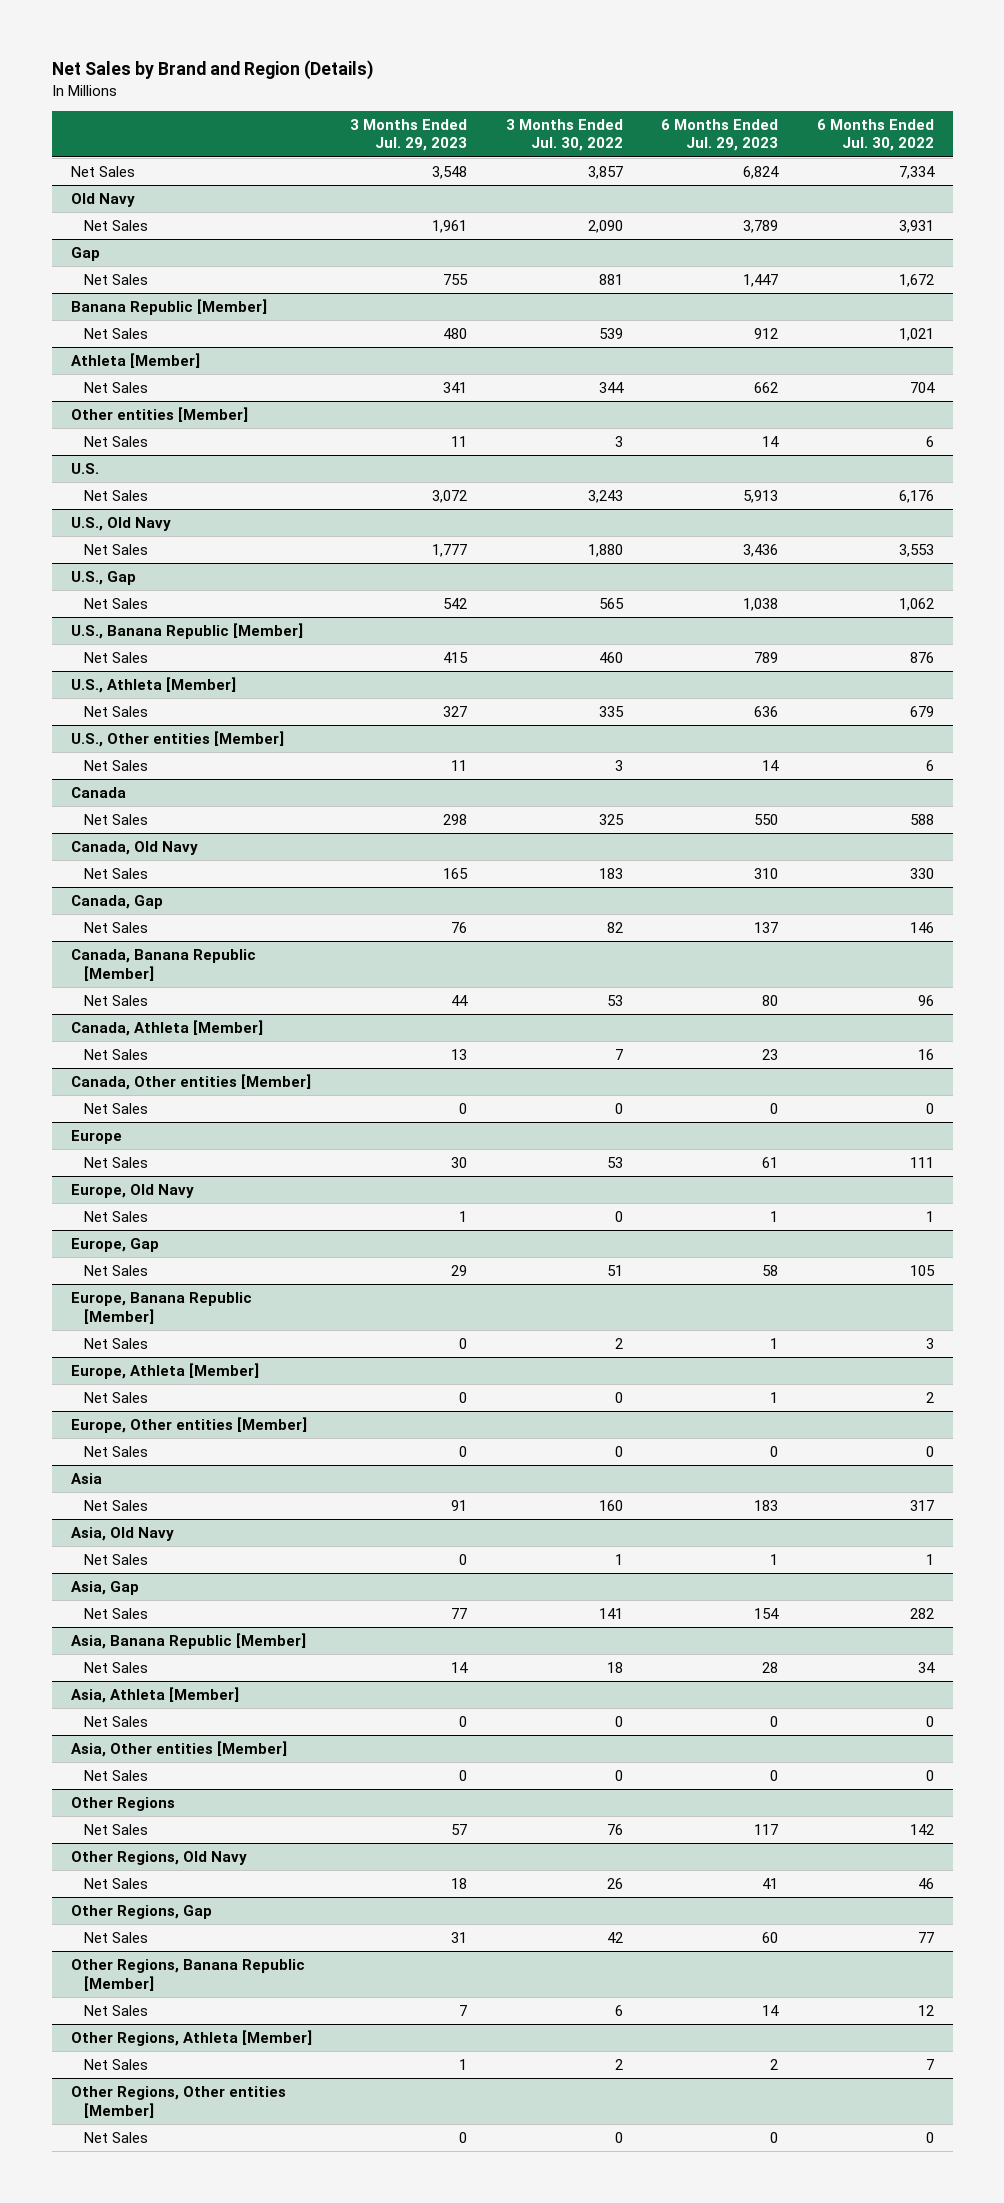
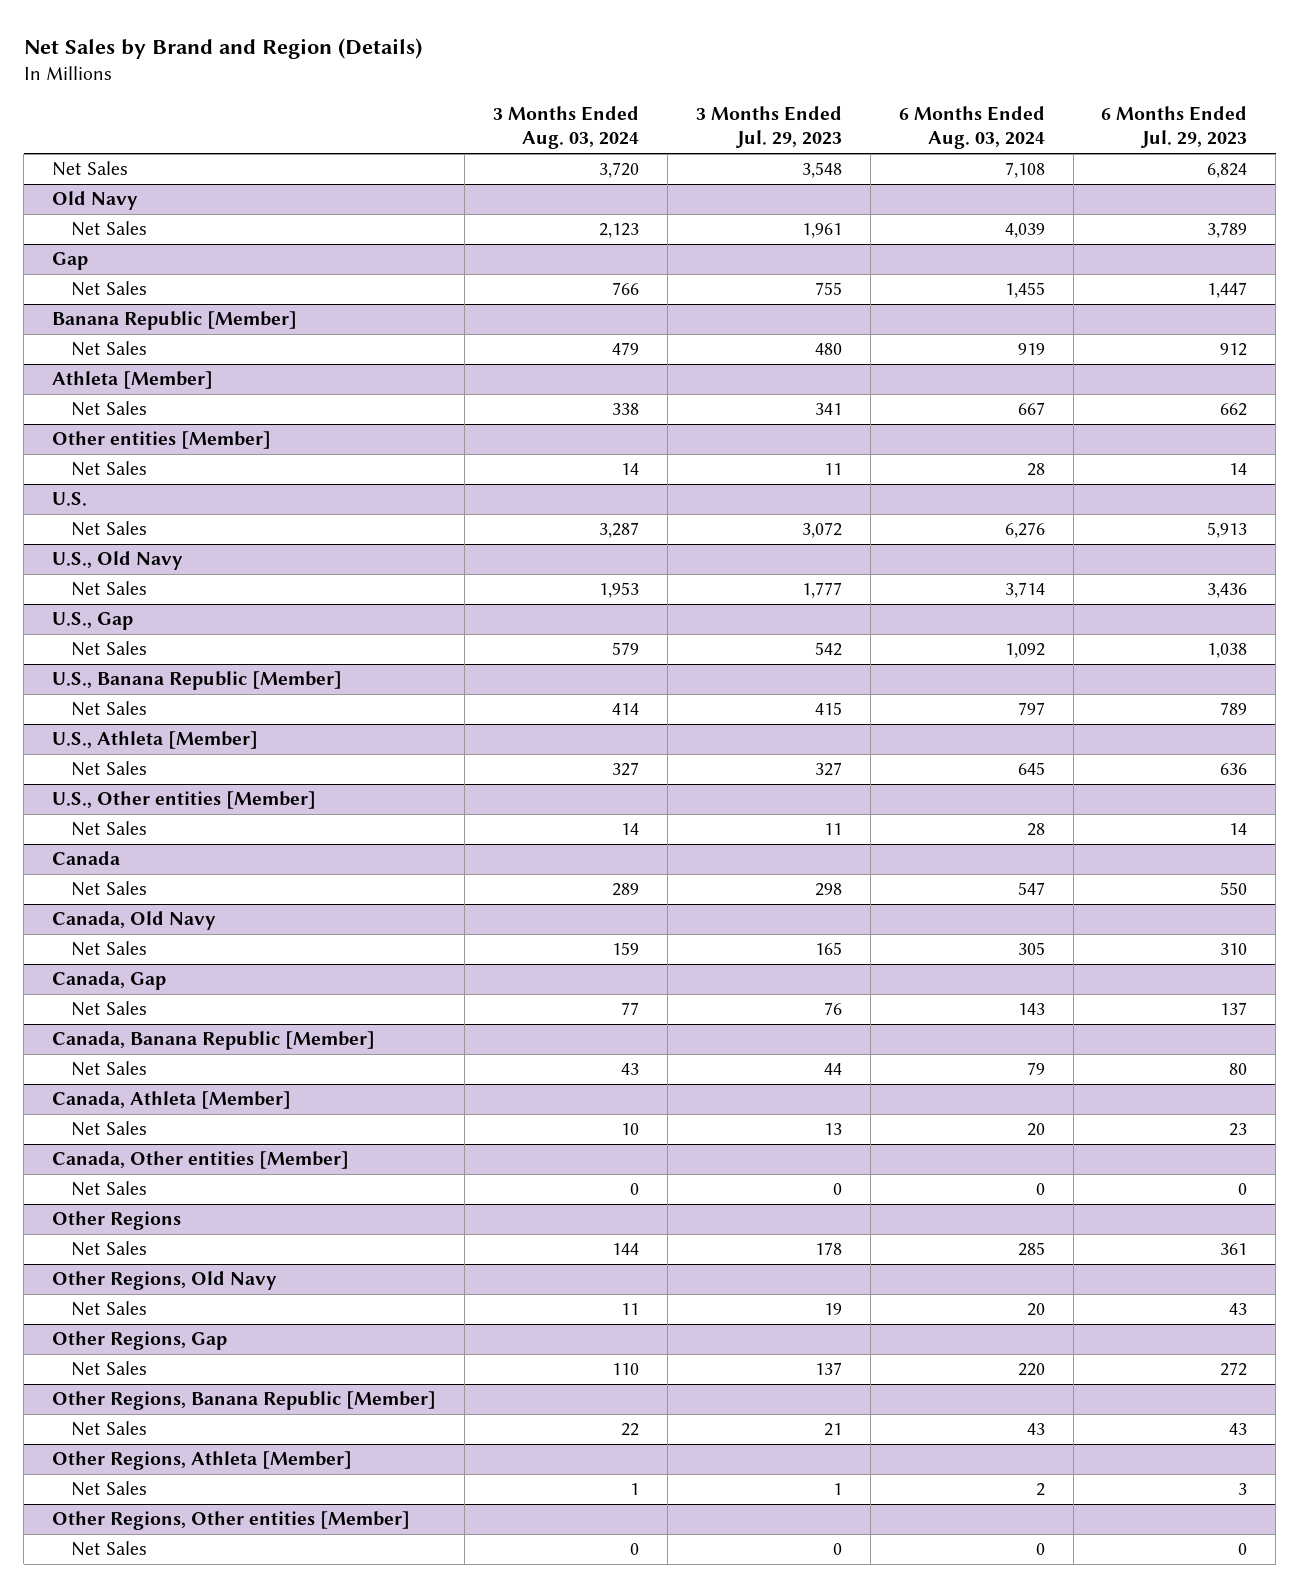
[505,118,623,152] 3 Months Ended Jul. 30, 2022 -> none
[816,118,934,152] 6 Months Ended Jul. 30, 2022 -> none
none -> [492,106,639,150] 3 Months Ended Aug. 03, 2024
none -> [898,106,1045,150] 6 Months Ended Aug. 03, 2024
[70,1130,122,1145] Europe -> none
[84,1157,149,1169] Net Sales -> none
[70,1184,194,1199] Europe, Old Navy -> none
[84,1211,149,1223] Net Sales -> none
[70,1238,159,1253] Europe, Gap -> none
[84,1265,149,1277] Net Sales -> none
[70,1292,252,1324] Europe, Banana Republic [Member] -> none
[84,1338,149,1350] Net Sales -> none
[70,1363,259,1380] Europe, Athleta [Member] -> none
[84,1392,149,1404] Net Sales -> none
[70,1417,307,1434] Europe, Other entities [Member] -> none
[84,1446,149,1458] Net Sales -> none
[70,1473,102,1485] Asia -> none
[84,1500,149,1512] Net Sales -> none
[70,1527,174,1542] Asia, Old Navy -> none
[84,1554,149,1566] Net Sales -> none
[70,1581,139,1596] Asia, Gap -> none
[84,1608,149,1620] Net Sales -> none
[70,1633,306,1650] Asia, Banana Republic [Member] -> none
[84,1662,149,1674] Net Sales -> none
[70,1687,239,1704] Asia, Athleta [Member] -> none
[84,1716,149,1728] Net Sales -> none
[70,1741,287,1758] Asia, Other entities [Member] -> none
[84,1770,149,1782] Net Sales -> none
[451,1824,468,1836] 57 -> [814,1242,842,1256] 178
[754,1824,779,1836] 117 -> [1220,1243,1248,1256] 361
[451,1878,468,1890] 18 -> [823,1303,842,1316] 19
[762,1878,779,1890] 41 -> [1229,1303,1248,1316] 43
[451,1932,468,1944] 31 -> [814,1362,842,1376] 137
[762,1932,779,1944] 60 -> [1220,1362,1248,1377] 272
[459,2005,468,2017] 7 -> [823,1423,842,1437] 21
[762,2005,780,2017] 14 -> [1229,1423,1248,1436] 43
[770,2059,779,2071] 2 -> [1238,1483,1248,1496] 3

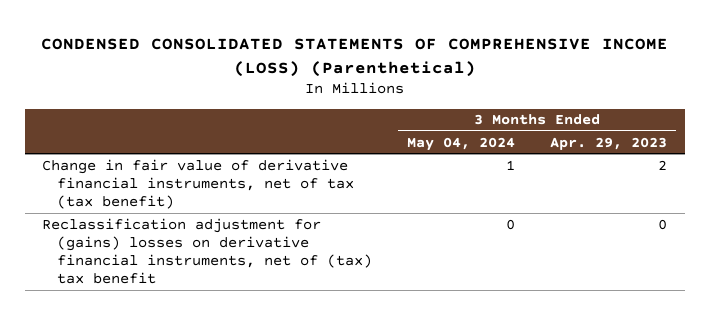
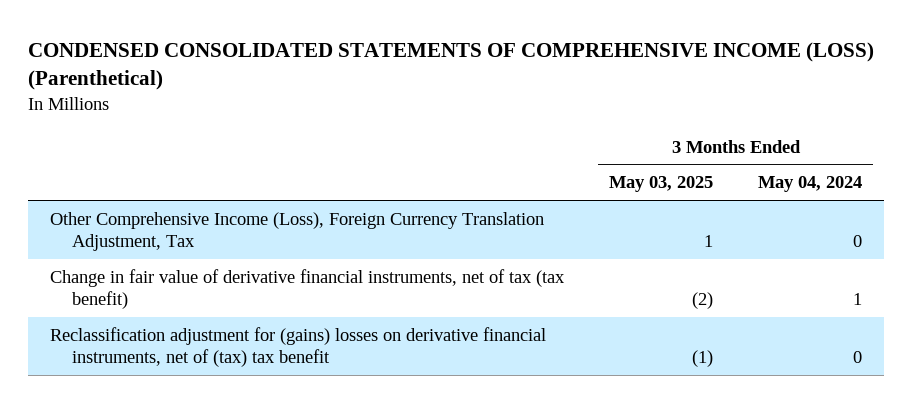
[550,136,668,150] Apr. 29, 2023 -> none
none -> [609,176,714,193] May 03, 2025
none -> [50,211,545,251] Other Comprehensive Income (Loss), Foreign Currency Translation Adjustment, Tax

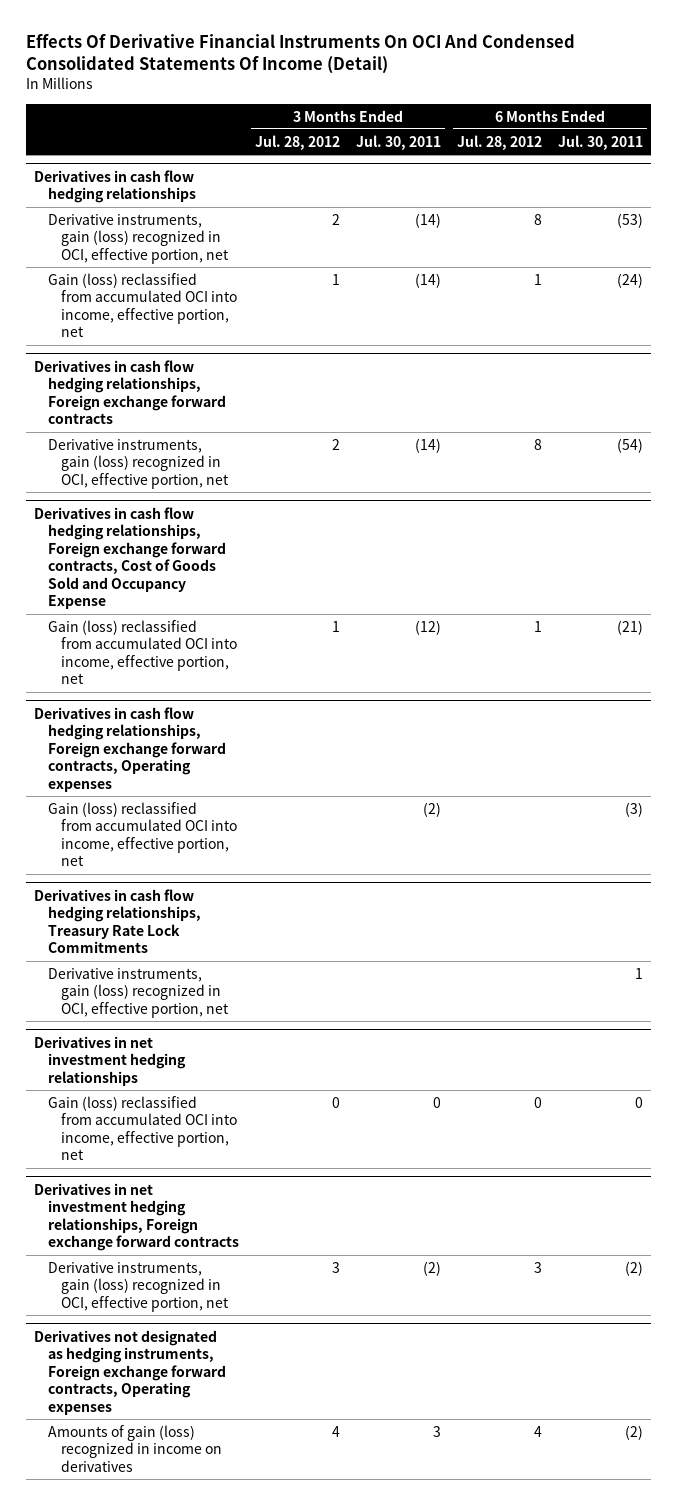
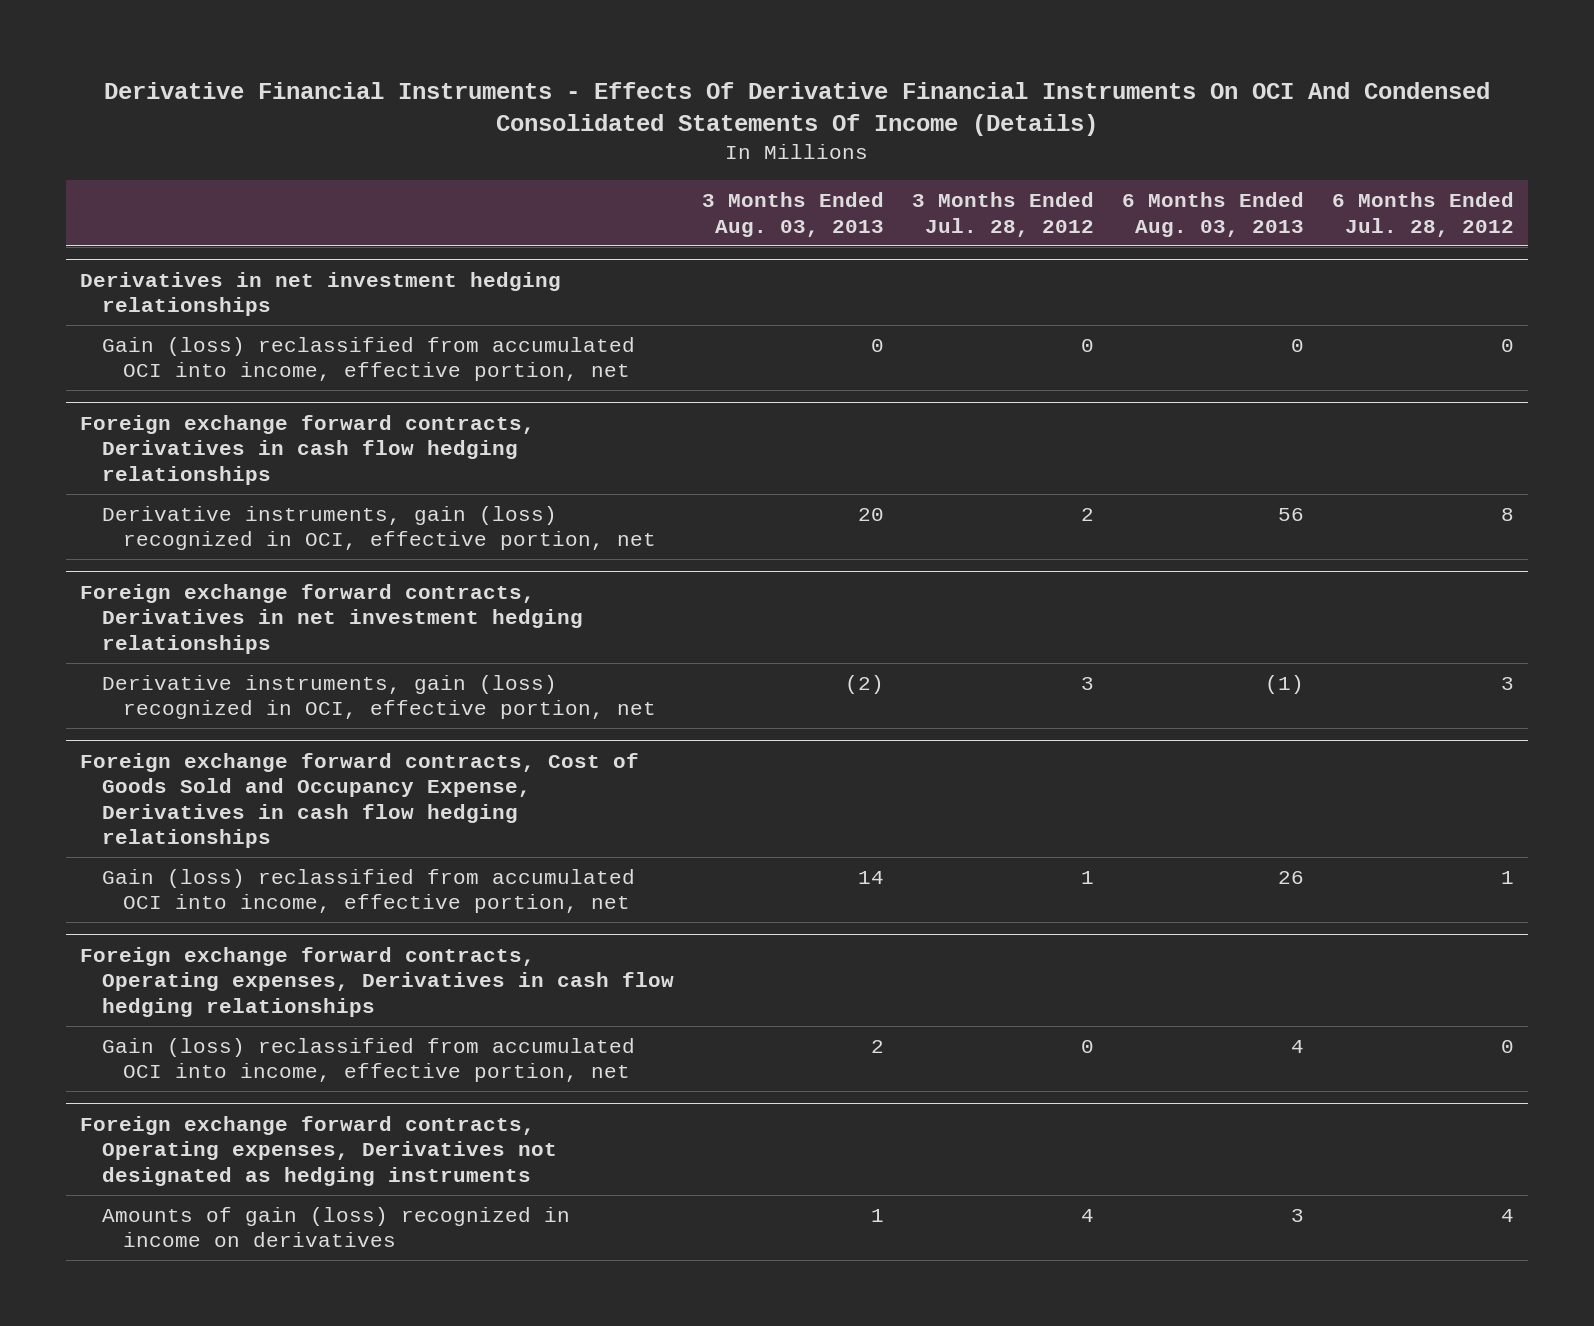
[26,34,576,75] Effects Of Derivative Financial Instruments On OCI And Condensed Consolidated Statements Of Income (Detail) -> [103,81,1490,136] Derivative Financial Instruments - Effects Of Derivative Financial Instruments On OCI And Condensed Consolidated Statements Of Income (Details)
[355,134,441,150] Jul. 30, 2011 -> none
[558,134,644,150] Jul. 30, 2011 -> none
none -> [701,191,884,237] 3 Months Ended Aug. 03, 2013
none -> [1121,191,1304,237] 6 Months Ended Aug. 03, 2013
[34,169,196,204] Derivatives in cash flow hedging relationships -> none
[47,213,230,264] Derivative instruments, gain (loss) recognized in OCI, effective portion, net -> none
[47,272,238,338] Gain (loss) reclassified from accumulated OCI into income, effective portion, net -> none
[34,359,226,425] Derivatives in cash flow hedging relationships, Foreign exchange forward contracts -> none
[47,438,230,489] Derivative instruments, gain (loss) recognized in OCI, effective portion, net -> none
[34,506,226,610] Derivatives in cash flow hedging relationships, Foreign exchange forward contracts, Cost of Goods Sold and Occupancy Expense -> none
[47,619,238,685] Gain (loss) reclassified from accumulated OCI into income, effective portion, net -> none
[34,706,226,792] Derivatives in cash flow hedging relationships, Foreign exchange forward contracts, Operating expenses -> none
[47,801,238,867] Gain (loss) reclassified from accumulated OCI into income, effective portion, net -> none
[34,888,201,954] Derivatives in cash flow hedging relationships, Treasury Rate Lock Commitments -> none
[47,967,230,1018] Derivative instruments, gain (loss) recognized in OCI, effective portion, net -> none
none -> [80,414,536,485] Foreign exchange forward contracts, Derivatives in cash flow hedging relationships
none -> [101,505,657,551] Derivative instruments, gain (loss) recognized in OCI, effective portion, net
[34,1182,239,1252] Derivatives in net investment hedging relationships, Foreign exchange forward contracts -> [80,583,583,654] Foreign exchange forward contracts, Derivatives in net investment hedging relationships
none -> [80,752,640,849] Foreign exchange forward contracts, Cost of Goods Sold and Occupancy Expense, Derivatives in cash flow hedging relationships
none -> [101,868,635,914] Gain (loss) reclassified from accumulated OCI into income, effective portion, net
none -> [80,946,674,1017] Foreign exchange forward contracts, Operating expenses, Derivatives in cash flow hedging relationships
none -> [101,1037,635,1083] Gain (loss) reclassified from accumulated OCI into income, effective portion, net
[34,1329,226,1415] Derivatives not designated as hedging instruments, Foreign exchange forward contracts, Operating expenses -> [80,1115,557,1186] Foreign exchange forward contracts, Operating expenses, Derivatives not designated as hedging instruments

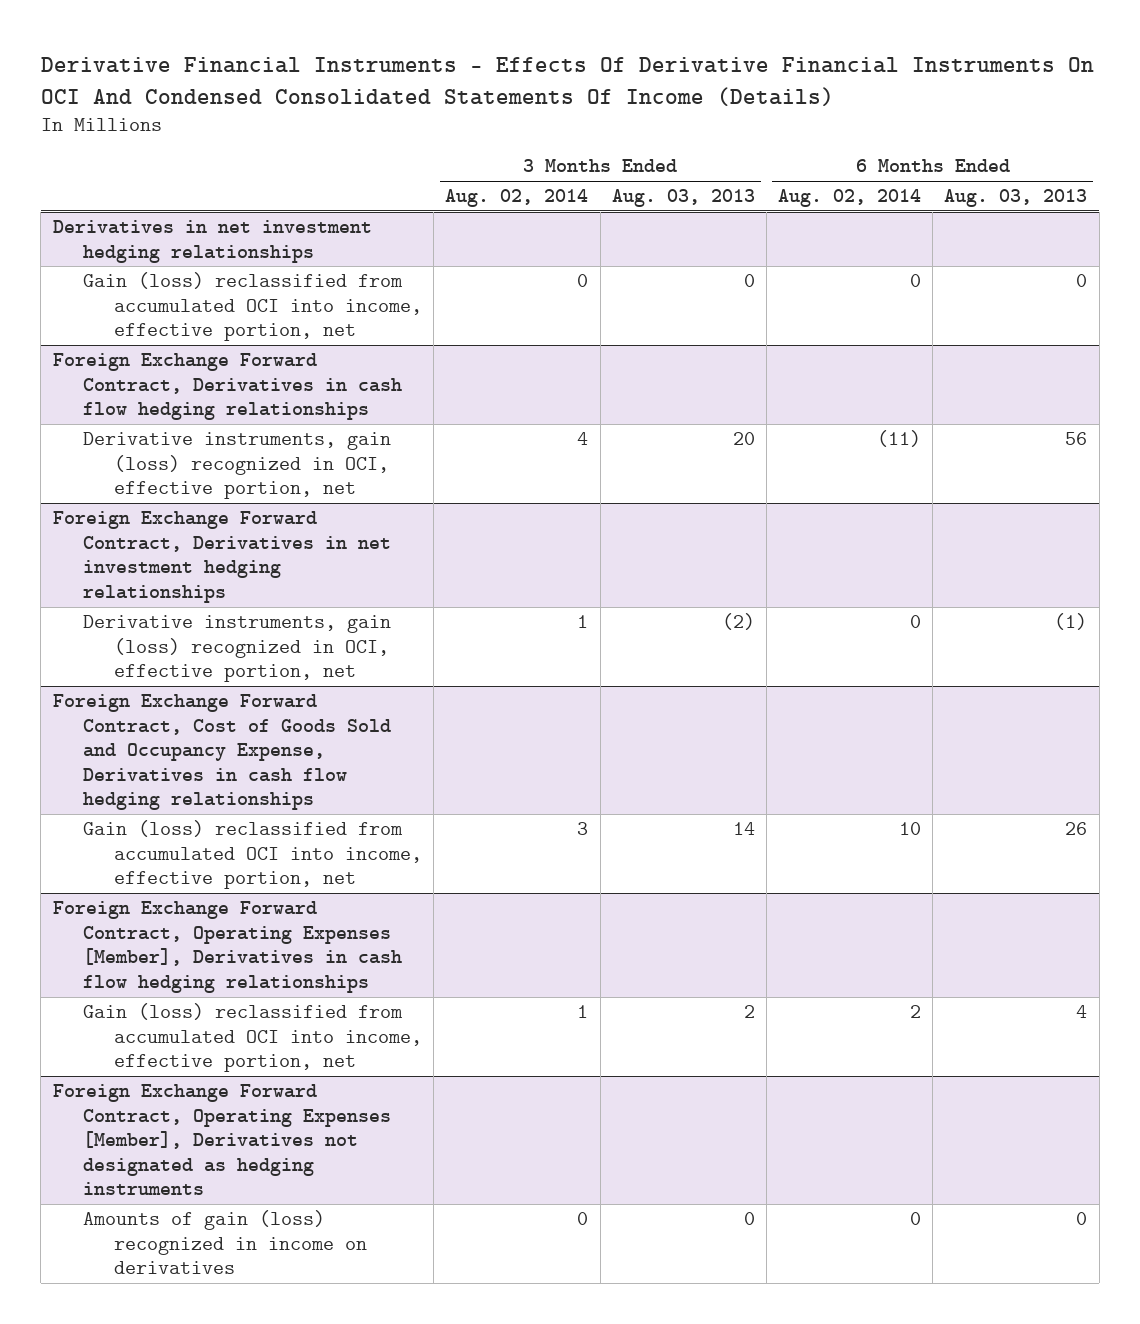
[911,191,1094,237] 3 Months Ended Jul. 28, 2012 -> none
[1331,191,1514,237] 6 Months Ended Jul. 28, 2012 -> none
none -> [445,189,589,208] Aug. 02, 2014
none -> [778,189,922,208] Aug. 02, 2014
[80,414,536,485] Foreign exchange forward contracts, Derivatives in cash flow hedging relationships -> [52,353,403,421] Foreign Exchange Forward Contract, Derivatives in cash flow hedging relationships
[80,583,583,654] Foreign exchange forward contracts, Derivatives in net investment hedging relationships -> [52,511,392,603] Foreign Exchange Forward Contract, Derivatives in net investment hedging relationships
[80,752,640,849] Foreign exchange forward contracts, Cost of Goods Sold and Occupancy Expense, Derivatives in cash flow hedging relationships -> [52,694,392,811] Foreign Exchange Forward Contract, Cost of Goods Sold and Occupancy Expense, Derivatives in cash flow hedging relationships
[80,946,674,1017] Foreign exchange forward contracts, Operating expenses, Derivatives in cash flow hedging relationships -> [52,901,403,993] Foreign Exchange Forward Contract, Operating Expenses [Member], Derivatives in cash flow hedging relationships
[80,1115,557,1186] Foreign exchange forward contracts, Operating expenses, Derivatives not designated as hedging instruments -> [52,1084,392,1196] Foreign Exchange Forward Contract, Operating Expenses [Member], Derivatives not designated as hedging instruments
[870,1208,884,1222] 1 -> [743,1212,755,1226] 0
[1290,1208,1304,1222] 3 -> [1076,1212,1088,1226] 0

